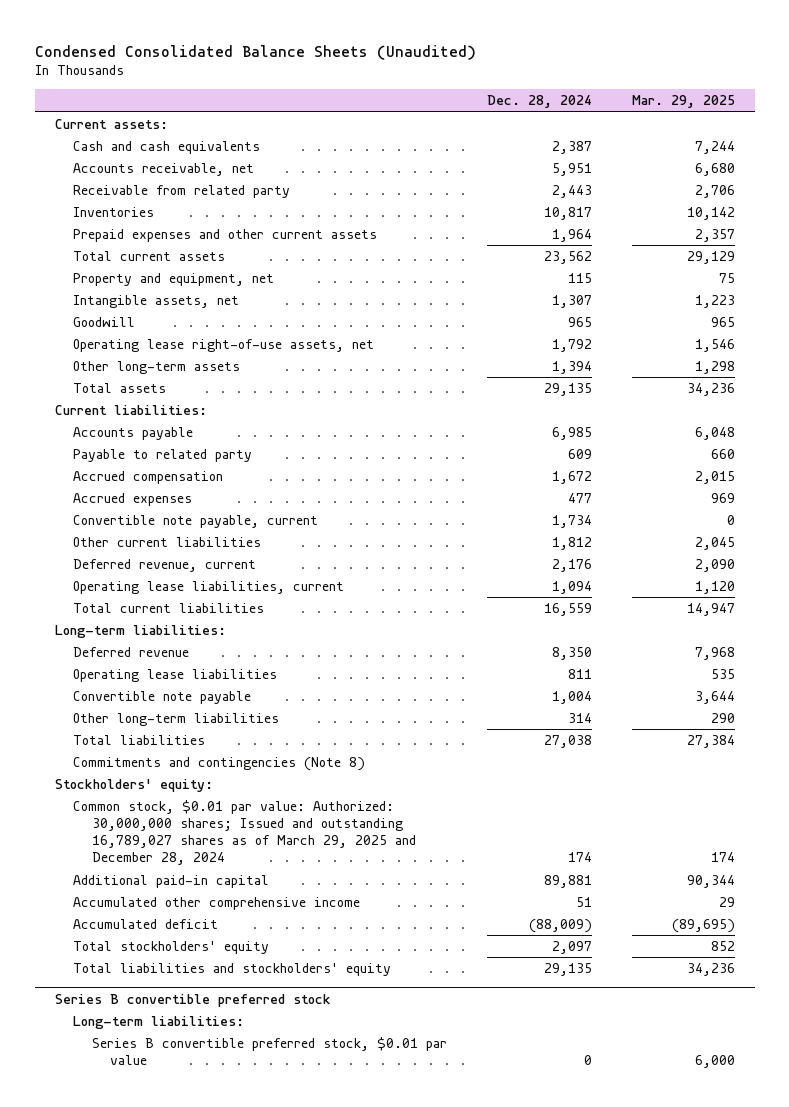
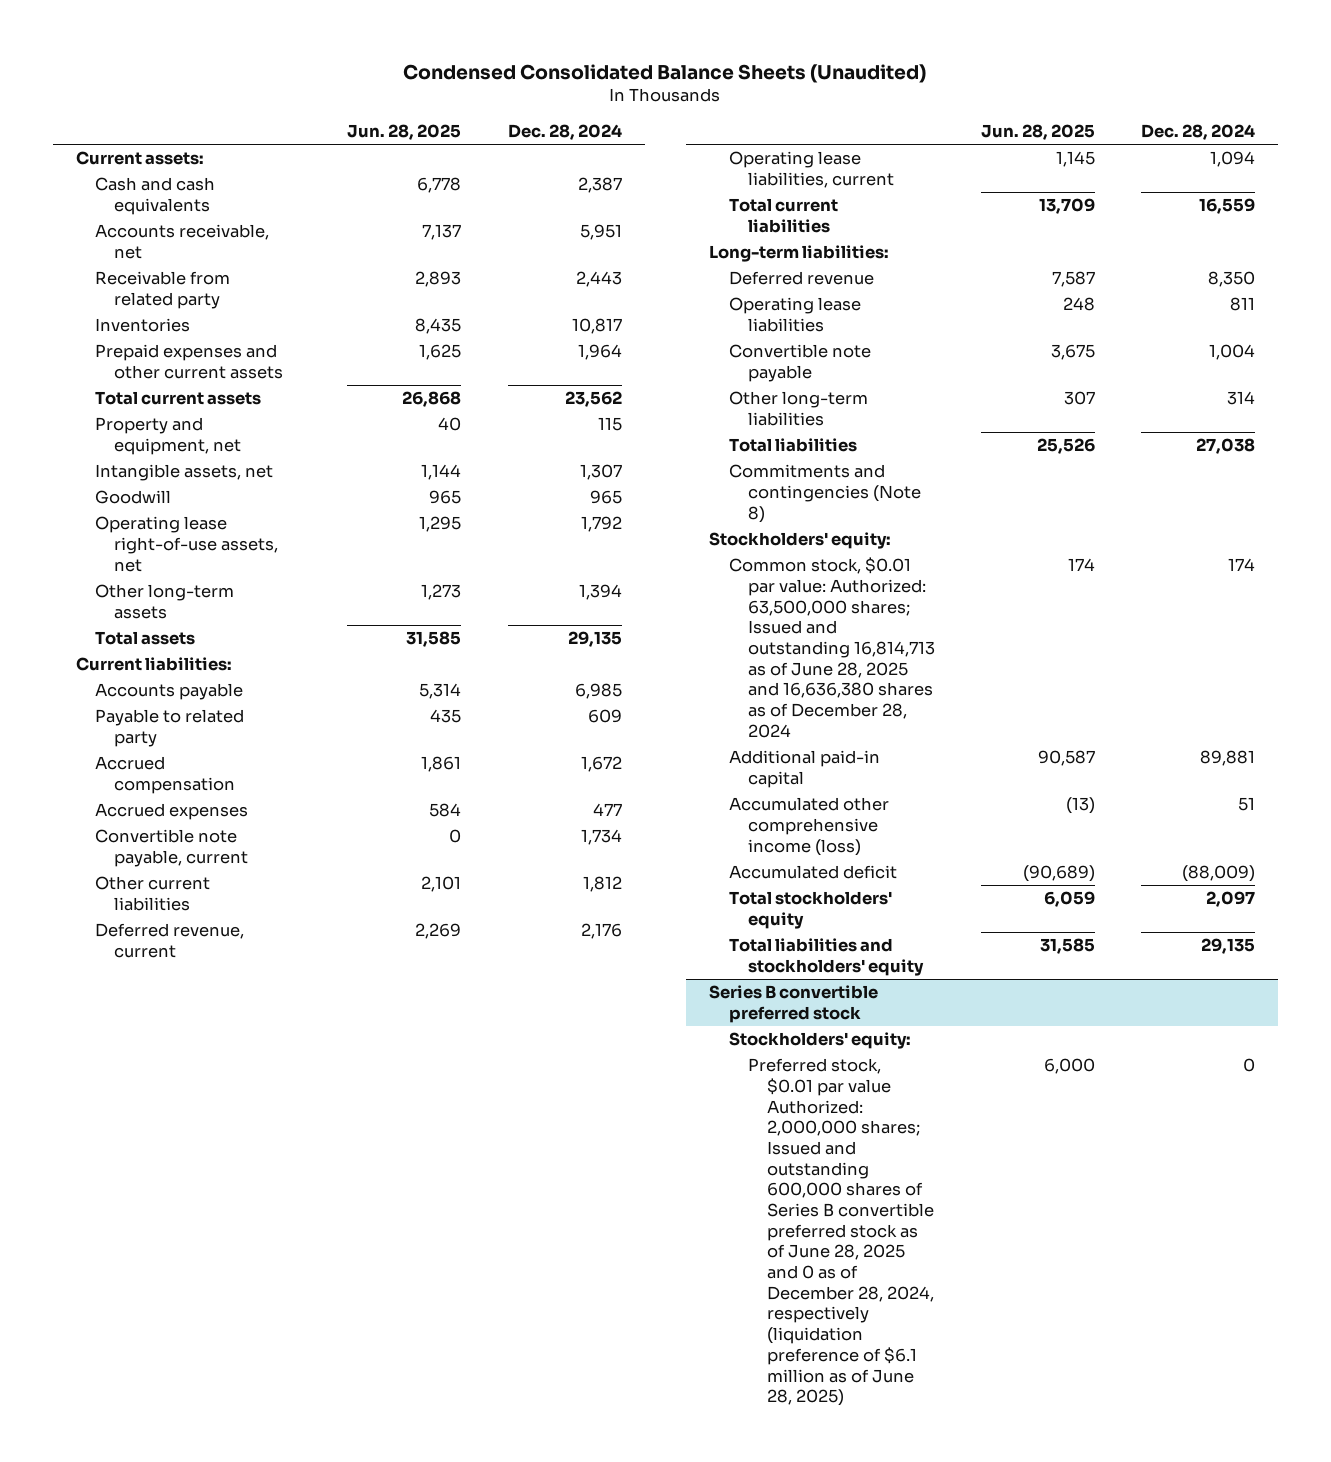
[631,95,735,109] Mar. 29, 2025 -> none
none -> [347,124,462,141] Jun. 28, 2025
[73,800,416,866] Common stock, $0.01 par value: Authorized: 30,000,000 shares; Issued and outstanding 16,789,027 shares as of March 29, 2025 and December 28, 2024 -> [728,557,935,738] Common stock, $0.01 par value: Authorized: 63,500,000 shares; Issued and outstanding 16,814,713 as of June 28, 2025 and 16,636,380 shares as of December 28, 2024
[73,897,361,911] Accumulated other comprehensive income -> [728,797,889,856] Accumulated other comprehensive income (loss)
[73,1016,245,1030] Long-term liabilities: -> none
none -> [728,1032,911,1050] Stockholders' equity:
[91,1037,447,1066] Series B convertible preferred stock, $0.01 par value -> [747,1058,934,1407] Preferred stock, $0.01 par value Authorized: 2,000,000 shares; Issued and outstanding 600,000 shares of Series B convertible preferred stock as of June 28, 2025 and 0 as of December 28, 2024, respectively (liquidation preference of $6.1 million as of June 28, 2025)

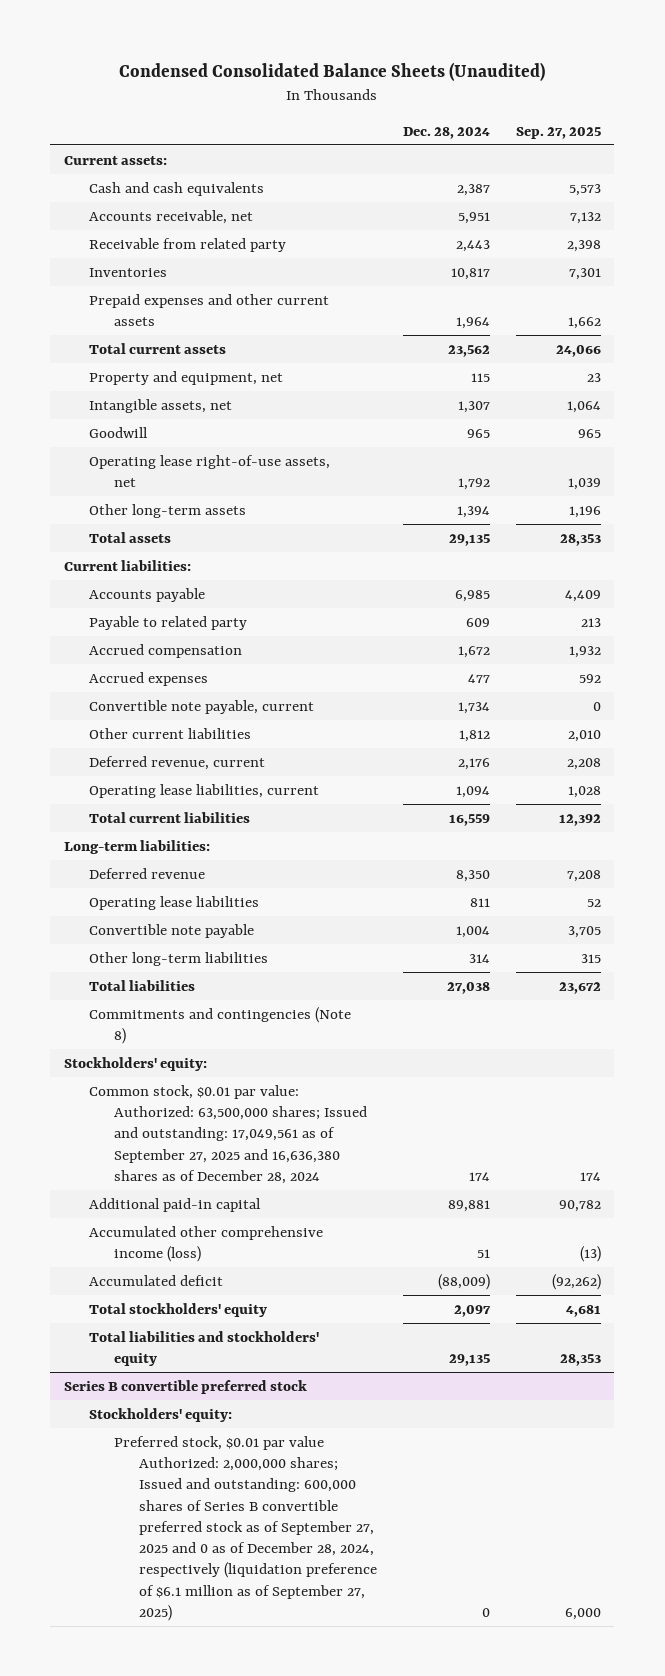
[347,124,462,141] Jun. 28, 2025 -> none
none -> [516,126,602,139] Sep. 27, 2025
[728,557,935,738] Common stock, $0.01 par value: Authorized: 63,500,000 shares; Issued and outstanding 16,814,713 as of June 28, 2025 and 16,636,380 shares as of December 28, 2024 -> [88,1084,367,1184] Common stock, $0.01 par value: Authorized: 63,500,000 shares; Issued and outstanding: 17,049,561 as of September 27, 2025 and 16,636,380 shares as of December 28, 2024
[747,1058,934,1407] Preferred stock, $0.01 par value Authorized: 2,000,000 shares; Issued and outstanding 600,000 shares of Series B convertible preferred stock as of June 28, 2025 and 0 as of December 28, 2024, respectively (liquidation preference of $6.1 million as of June 28, 2025) -> [113,1435,377,1621] Preferred stock, $0.01 par value Authorized: 2,000,000 shares; Issued and outstanding: 600,000 shares of Series B convertible preferred stock as of September 27, 2025 and 0 as of December 28, 2024, respectively (liquidation preference of $6.1 million as of September 27, 2025)

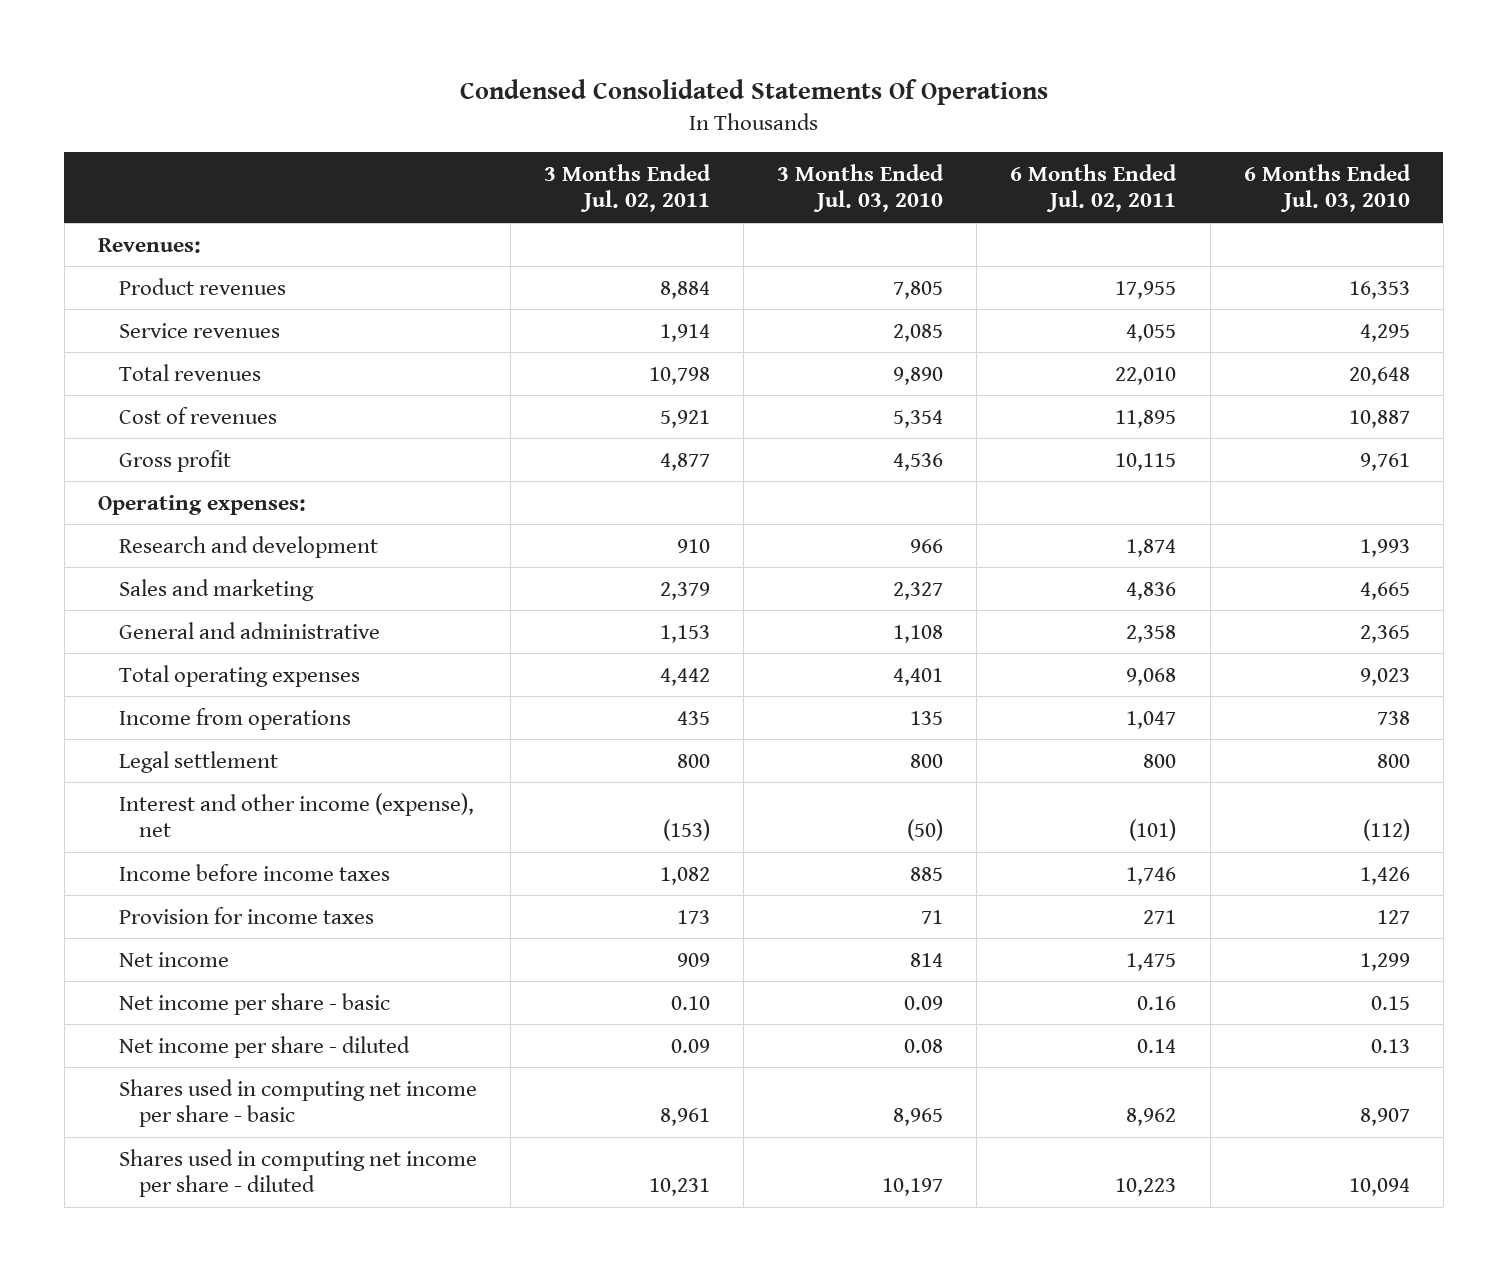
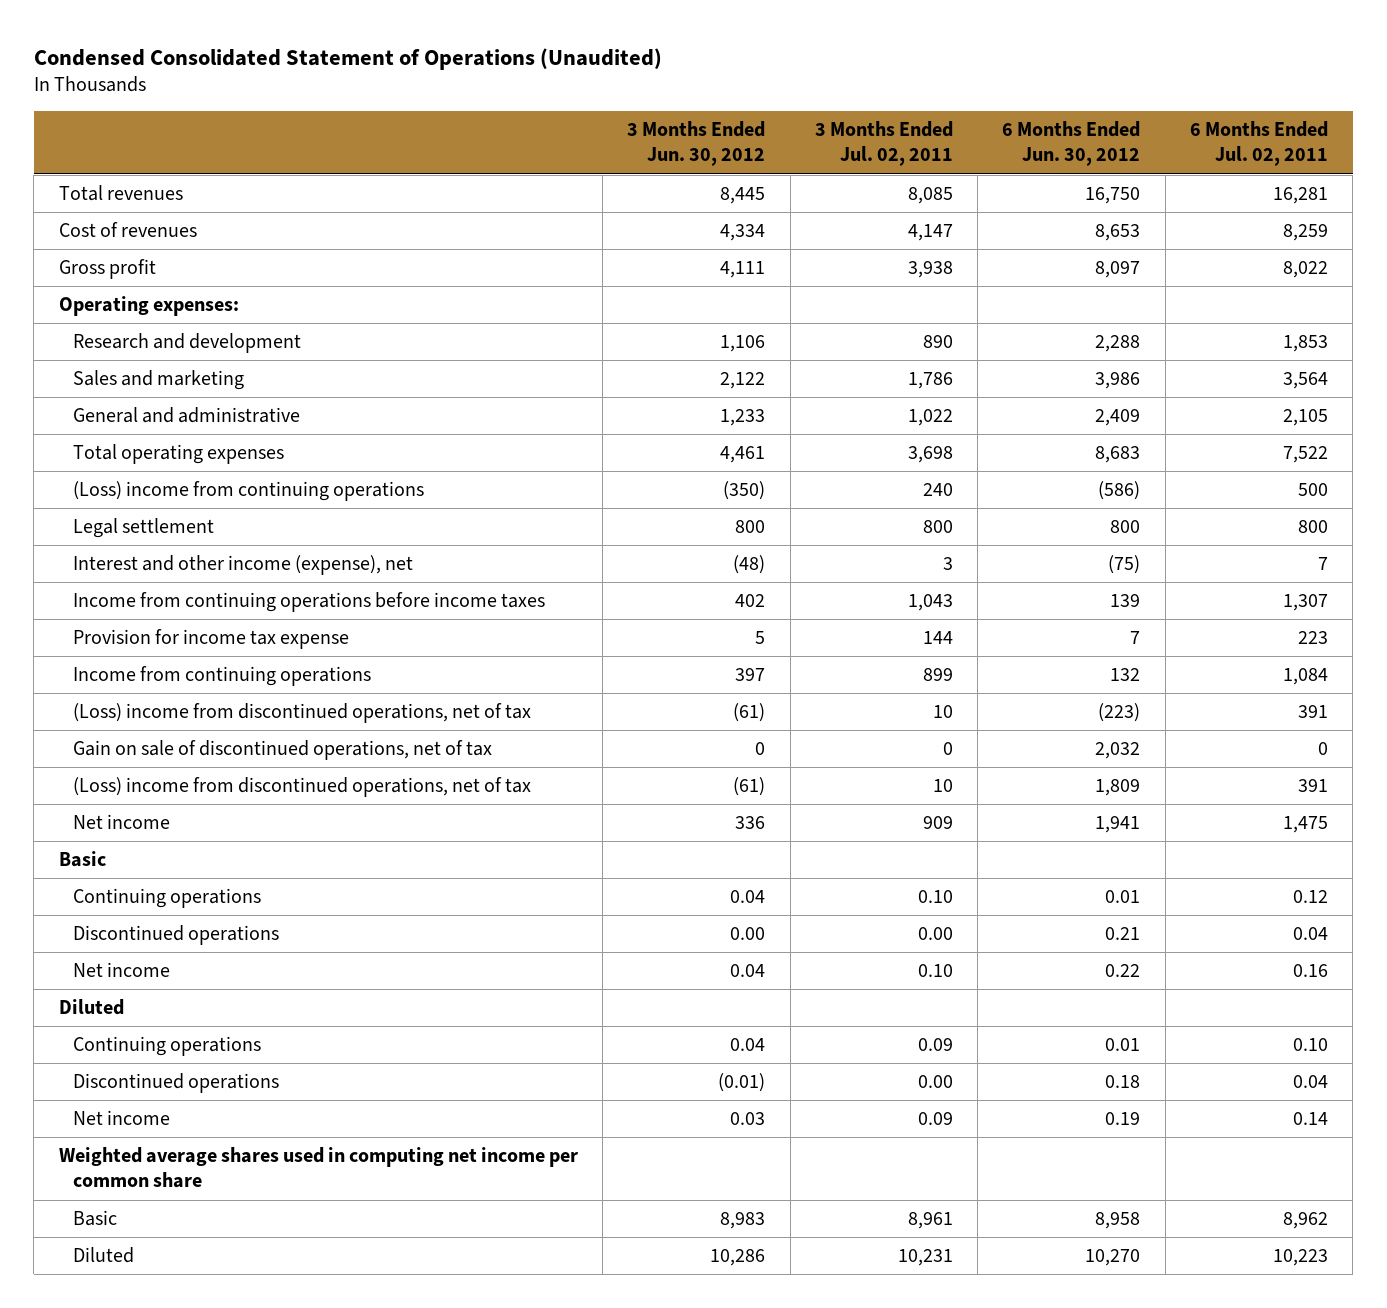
[459,79,1048,106] Condensed Consolidated Statements Of Operations -> [33,47,662,70] Condensed Consolidated Statement of Operations (Unaudited)
[777,163,945,213] 3 Months Ended Jul. 03, 2010 -> none
[1243,163,1411,213] 6 Months Ended Jul. 03, 2010 -> none
none -> [627,121,766,167] 3 Months Ended Jun. 30, 2012
none -> [1002,121,1141,167] 6 Months Ended Jun. 30, 2012
[97,237,201,253] Revenues: -> none
[118,277,286,295] Product revenues -> none
[118,322,280,338] Service revenues -> none
[648,366,710,385] 10,798 -> [907,187,953,205] 8,085
[1115,366,1177,385] 22,010 -> [1272,187,1328,205] 16,281
[659,409,710,428] 5,921 -> [907,224,953,242] 4,147
[1115,409,1177,428] 11,895 -> [1282,224,1328,242] 8,259
[659,452,710,471] 4,877 -> [907,261,953,279] 3,938
[1115,452,1177,471] 10,115 -> [1282,261,1328,279] 8,022
[676,538,710,553] 910 -> [922,335,953,349] 890
[1126,538,1177,557] 1,874 -> [1282,335,1328,353] 1,853
[659,581,710,600] 2,379 -> [907,372,953,390] 1,786
[1126,581,1177,600] 4,836 -> [1282,372,1328,390] 3,564
[659,624,710,643] 1,153 -> [907,409,953,427] 1,022
[1126,624,1177,643] 2,358 -> [1282,409,1328,427] 2,105
[659,667,710,686] 4,442 -> [907,446,953,464] 3,698
[1126,667,1177,686] 9,068 -> [1282,446,1328,464] 7,522
[118,707,351,730] Income from operations -> [73,481,425,502] (Loss) income from continuing operations
[676,710,710,725] 435 -> [922,483,953,497] 240
[1126,710,1177,729] 1,047 -> [1297,483,1328,497] 500
[662,819,710,842] (153) -> [942,557,953,571] 3
[1129,819,1177,842] (101) -> [1317,557,1328,571] 7
[118,863,390,881] Income before income taxes -> [73,592,546,613] Income from continuing operations before income taxes
[659,866,710,885] 1,082 -> [907,594,953,612] 1,043
[1126,866,1177,885] 1,746 -> [1282,594,1328,612] 1,307
[118,906,374,924] Provision for income taxes -> [73,629,350,650] Provision for income tax expense
[676,909,710,924] 173 -> [922,631,953,645] 144
[1143,909,1177,924] 271 -> [1297,631,1328,645] 223
none -> [73,666,372,687] Income from continuing operations
none -> [73,703,532,724] (Loss) income from discontinued operations, net of tax
none -> [73,740,493,761] Gain on sale of discontinued operations, net of tax
none -> [73,777,532,798] (Loss) income from discontinued operations, net of tax
none -> [58,851,106,868] Basic
none -> [73,888,262,909] Continuing operations
none -> [73,925,280,946] Discontinued operations
[118,992,390,1015] Net income per share - basic -> [73,962,171,978] Net income
none -> [58,999,124,1016] Diluted
none -> [73,1036,262,1057] Continuing operations
none -> [73,1073,280,1094] Discontinued operations
[118,1035,410,1058] Net income per share - diluted -> [73,1110,171,1126] Net income
none -> [58,1147,578,1189] Weighted average shares used in computing net income per common share
[118,1078,477,1128] Shares used in computing net income per share - basic -> [73,1210,118,1227] Basic
[118,1148,477,1198] Shares used in computing net income per share - diluted -> [73,1247,135,1264] Diluted

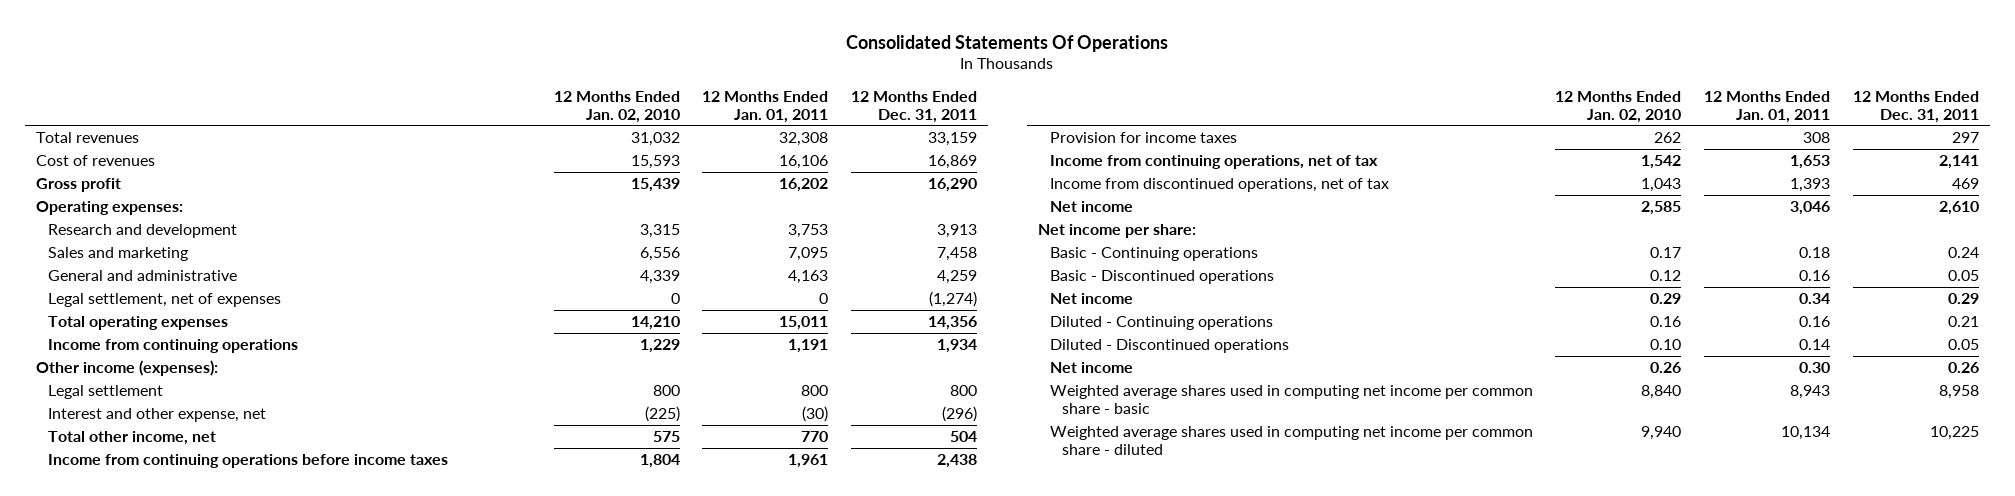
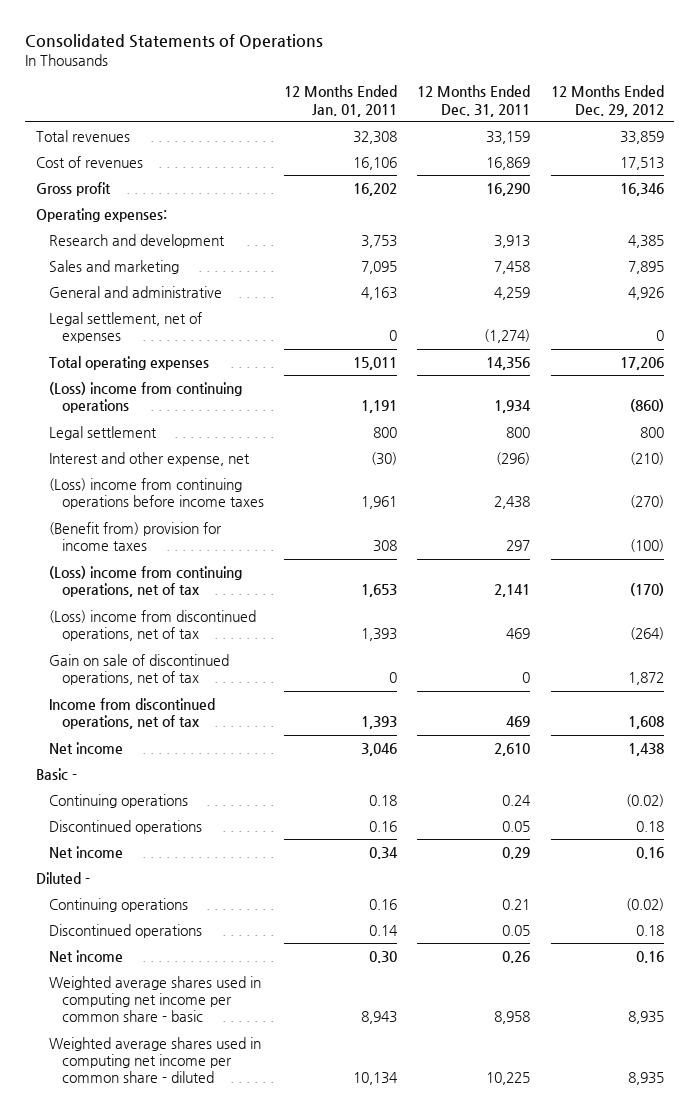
[846,34,1169,52] Consolidated Statements Of Operations -> [25,34,324,50] Consolidated Statements of Operations
[553,90,680,123] 12 Months Ended Jan. 02, 2010 -> none
none -> [550,85,664,117] 12 Months Ended Dec. 29, 2012
[36,359,219,376] Other income (expenses): -> none
[48,338,299,353] Income from continuing operations -> [48,381,242,414] (Loss) income from continuing operations
[48,430,217,445] Total other income, net -> none
[48,453,449,468] Income from continuing operations before income taxes -> [48,477,264,510] (Loss) income from continuing operations before income taxes
[1049,131,1237,143] Provision for income taxes -> [48,521,222,552] (Benefit from) provision for income taxes
[1049,154,1378,169] Income from continuing operations, net of tax -> [48,565,242,598] (Loss) income from continuing operations, net of tax
none -> [48,609,256,642] (Loss) income from discontinued operations, net of tax
none -> [48,653,229,686] Gain on sale of discontinued operations, net of tax
[1037,223,1196,238] Net income per share: -> none
none -> [35,767,77,780] Basic -
[1049,246,1258,261] Basic - Continuing operations -> [48,793,188,808] Continuing operations
[1049,269,1274,284] Basic - Discontinued operations -> [48,819,202,834] Discontinued operations
none -> [35,871,90,884] Diluted -
[1049,315,1273,330] Diluted - Continuing operations -> [48,897,188,912] Continuing operations
[1049,338,1289,353] Diluted - Discontinued operations -> [48,923,202,938] Discontinued operations

